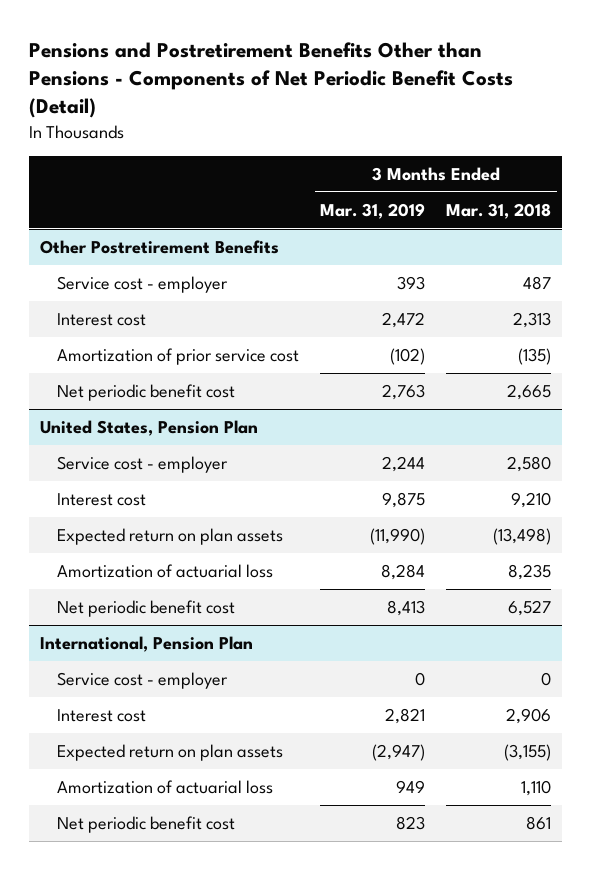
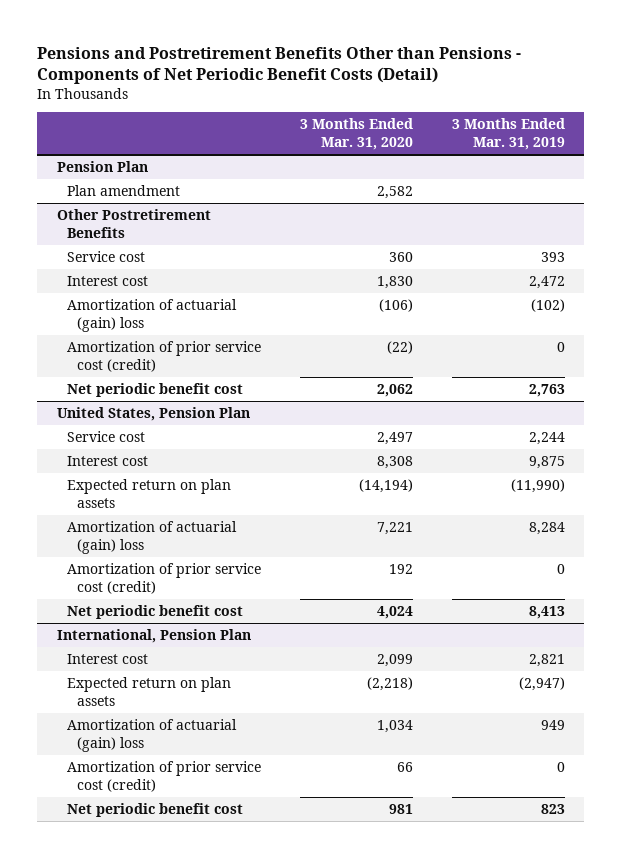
[446,202,552,219] Mar. 31, 2018 -> none
none -> [299,118,413,151] 3 Months Ended Mar. 31, 2020
none -> [56,161,148,173] Pension Plan
none -> [66,185,180,197] Plan amendment
[56,276,228,294] Service cost - employer -> [66,251,145,263] Service cost
none -> [66,299,237,332] Amortization of actuarial (gain) loss
[56,348,299,366] Amortization of prior service cost -> [66,341,261,372] Amortization of prior service cost (credit)
[389,348,425,366] (102) -> [556,342,565,353] 0
[56,456,228,474] Service cost - employer -> [66,431,145,443] Service cost
[56,564,273,579] Amortization of actuarial loss -> [66,521,237,554] Amortization of actuarial (gain) loss
none -> [66,563,261,594] Amortization of prior service cost (credit)
[56,672,228,690] Service cost - employer -> none
[56,780,273,795] Amortization of actuarial loss -> [66,719,237,752] Amortization of actuarial (gain) loss
none -> [66,761,261,792] Amortization of prior service cost (credit)

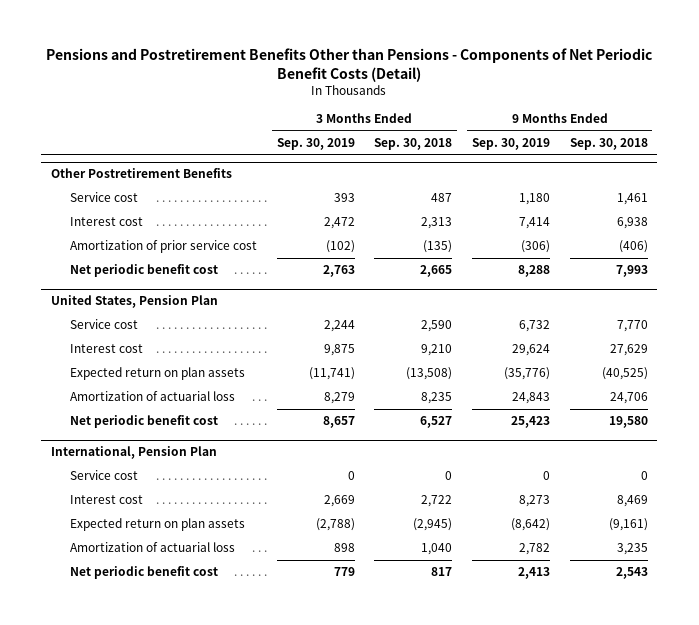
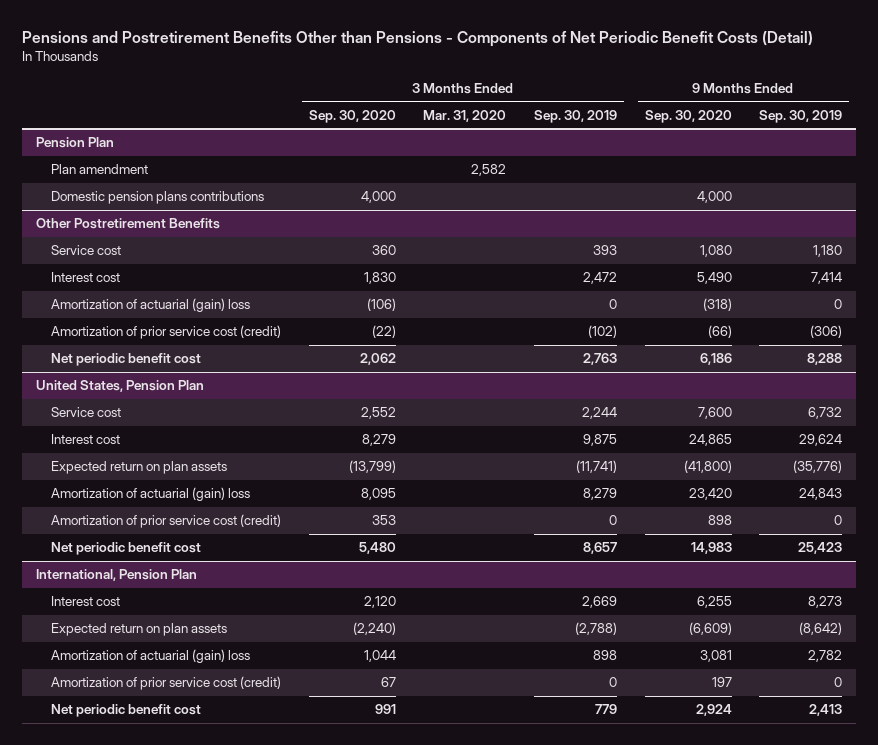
[374,137,453,150] Sep. 30, 2018 -> none
[569,137,648,150] Sep. 30, 2018 -> none
none -> [308,109,396,123] Sep. 30, 2020
none -> [423,109,507,122] Mar. 31, 2020
none -> [644,109,732,123] Sep. 30, 2020
none -> [35,137,114,149] Pension Plan
none -> [50,164,148,175] Plan amendment
none -> [50,191,264,205] Domestic pension plans contributions
none -> [50,298,250,313] Amortization of actuarial (gain) loss
[69,240,257,254] Amortization of prior service cost -> [50,325,281,340] Amortization of prior service cost (credit)
[69,391,235,402] Amortization of actuarial loss -> [50,487,250,502] Amortization of actuarial (gain) loss
none -> [50,514,281,529] Amortization of prior service cost (credit)
[69,470,138,481] Service cost -> none
[69,542,235,553] Amortization of actuarial loss -> [50,649,250,664] Amortization of actuarial (gain) loss
none -> [50,676,281,691] Amortization of prior service cost (credit)

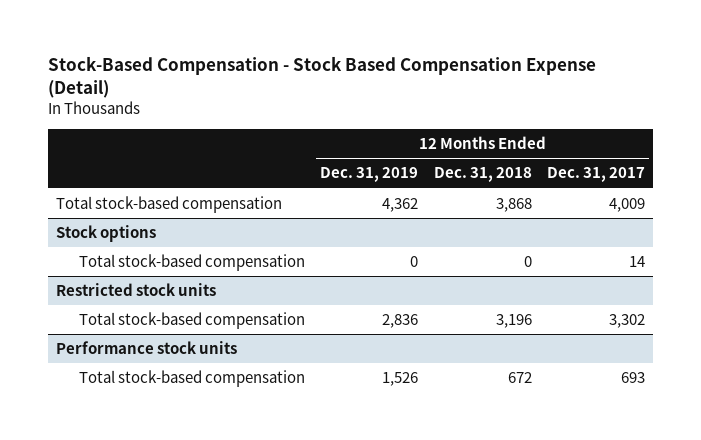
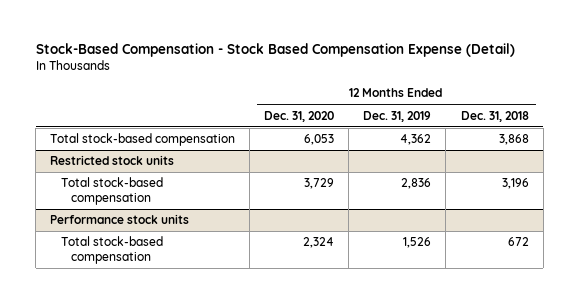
[547,167,646,183] Dec. 31, 2017 -> none
none -> [264,110,335,122] Dec. 31, 2020
[55,225,156,243] Stock options -> none
[78,254,305,272] Total stock-based compensation -> none

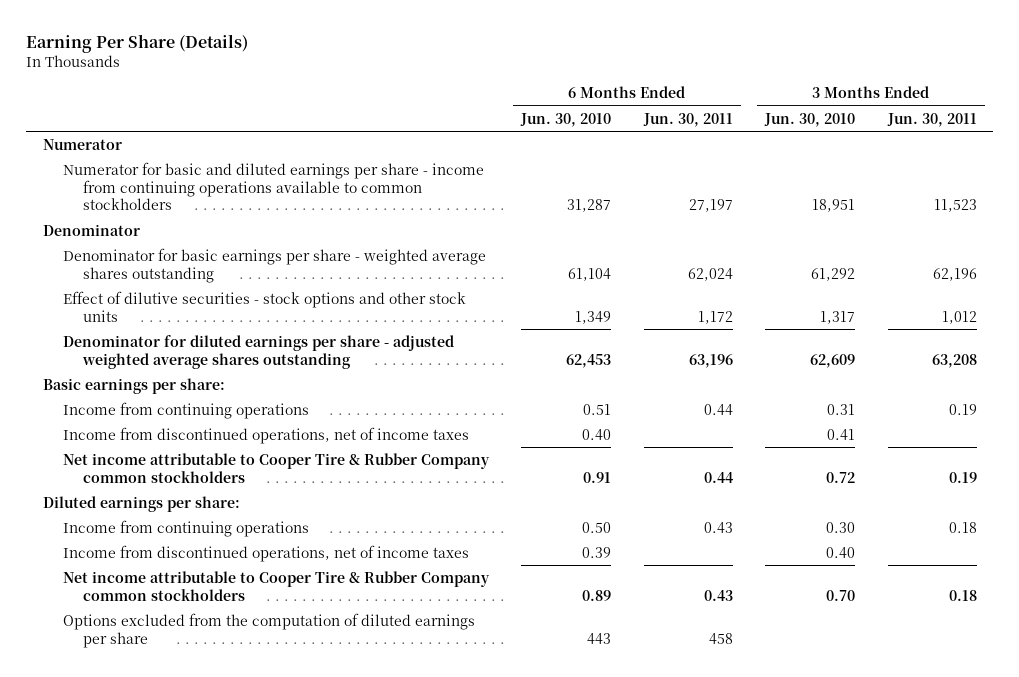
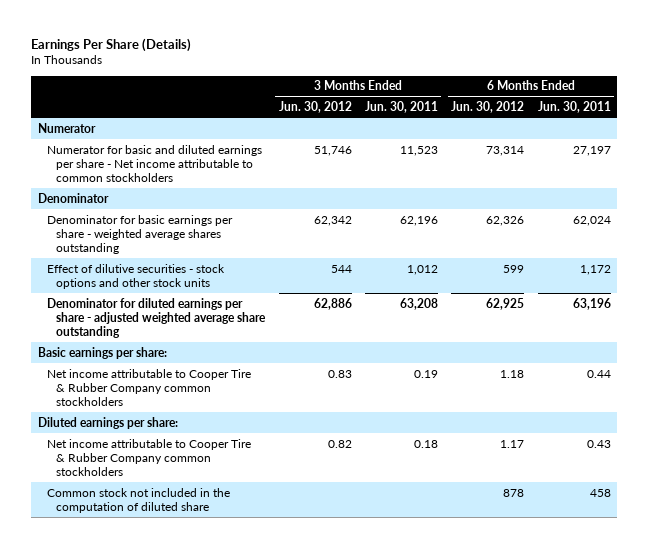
[26,33,249,53] Earning Per Share (Details) -> [30,37,191,52] Earnings Per Share (Details)
[520,112,612,127] Jun. 30, 2010 -> none
[764,112,856,127] Jun. 30, 2010 -> none
none -> [278,101,352,114] Jun. 30, 2012
none -> [451,101,525,114] Jun. 30, 2012
[62,161,484,211] Numerator for basic and diluted earnings per share - income from continuing operations available to common stockholders -> [46,144,262,183] Numerator for basic and diluted earnings per share - Net income attributable to common stockholders
[62,334,454,369] Denominator for diluted earnings per share - adjusted weighted average shares outstanding -> [46,297,267,339] Denominator for diluted earnings per share - adjusted weighted average share outstanding
[62,401,309,419] Income from continuing operations -> none
[62,426,469,444] Income from discontinued operations, net of income taxes -> none
[62,519,309,537] Income from continuing operations -> none
[62,544,469,562] Income from discontinued operations, net of income taxes -> none
[62,612,475,648] Options excluded from the computation of diluted earnings per share -> [46,487,230,513] Common stock not included in the computation of diluted share

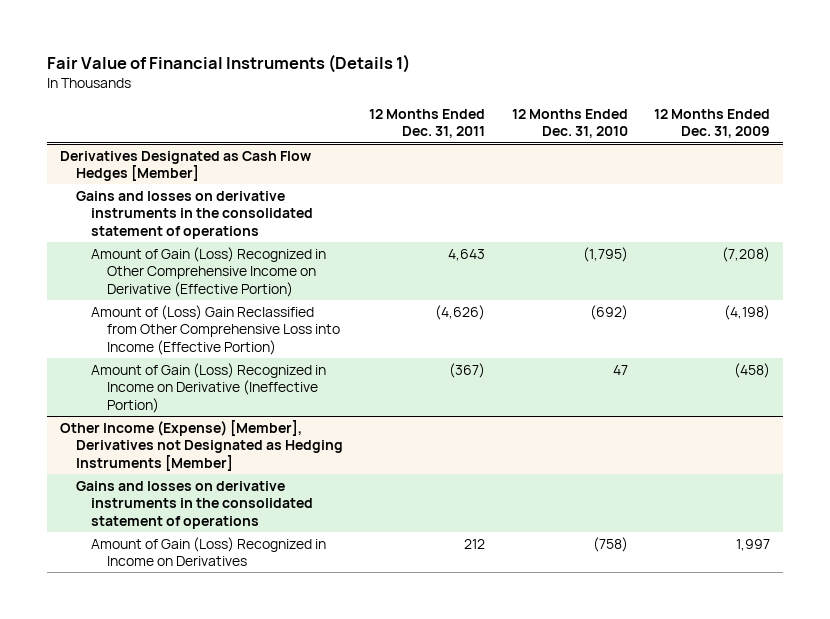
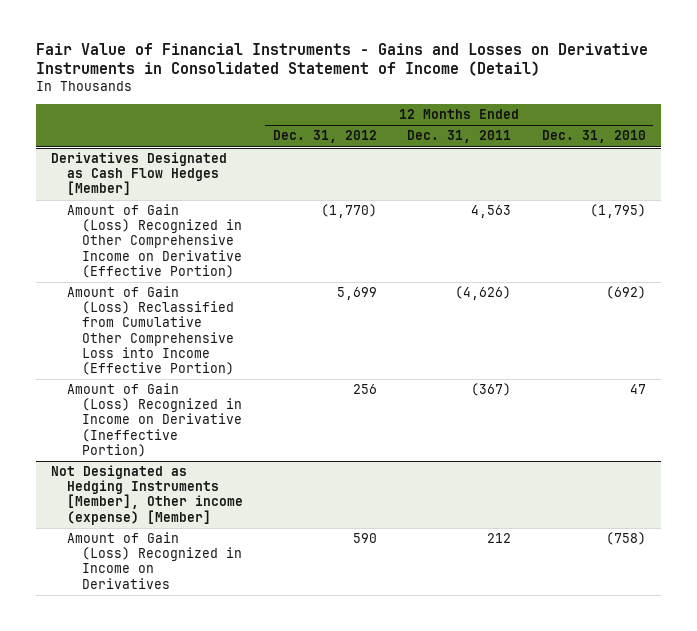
[47,54,411,74] Fair Value of Financial Instruments (Details 1) -> [35,43,648,77] Fair Value of Financial Instruments - Gains and Losses on Derivative Instruments in Consolidated Statement of Income (Detail)
[653,109,770,139] 12 Months Ended Dec. 31, 2009 -> none
none -> [272,130,377,144] Dec. 31, 2012
[75,190,314,239] Gains and losses on derivative instruments in the consolidated statement of operations -> none
[448,248,486,261] 4,643 -> [471,205,512,219] 4,563
[91,304,340,355] Amount of (Loss) Gain Reclassified from Other Comprehensive Loss into Income (Effective Portion) -> [66,286,235,375] Amount of Gain (Loss) Reclassified from Cumulative Other Comprehensive Loss into Income (Effective Portion)
[75,480,314,529] Gains and losses on derivative instruments in the consolidated statement of operations -> none
[60,419,343,471] Other Income (Expense) [Member], Derivatives not Designated as Hedging Instruments [Member] -> [51,465,243,525] Not Designated as Hedging Instruments [Member], Other income (expense) [Member]

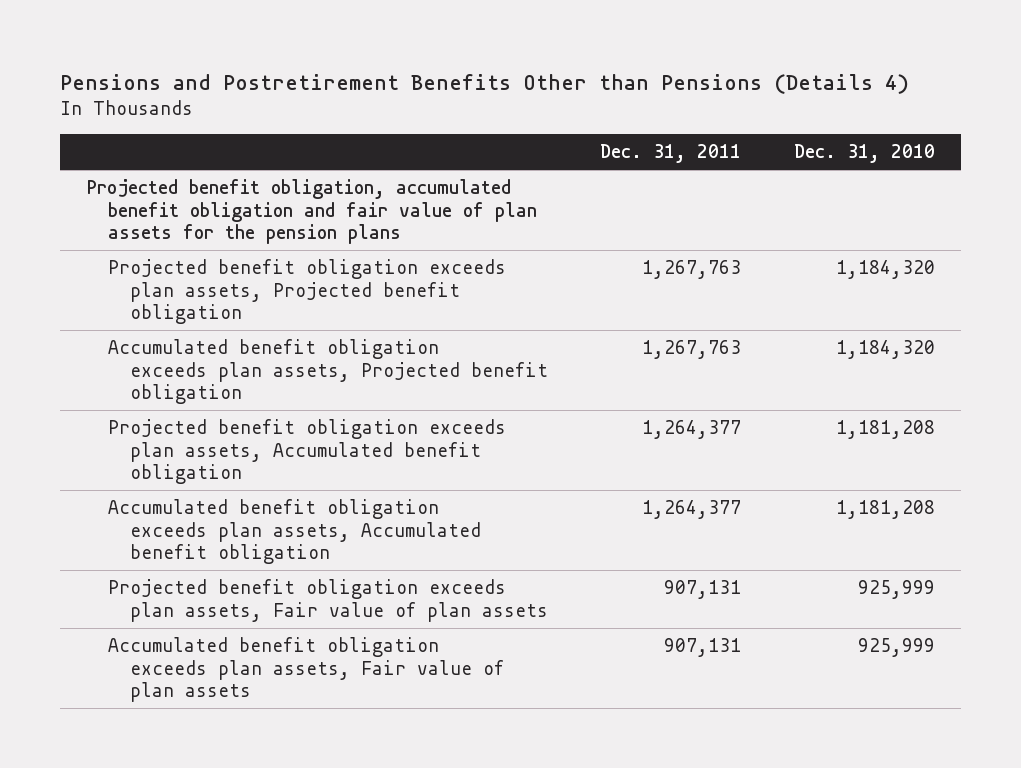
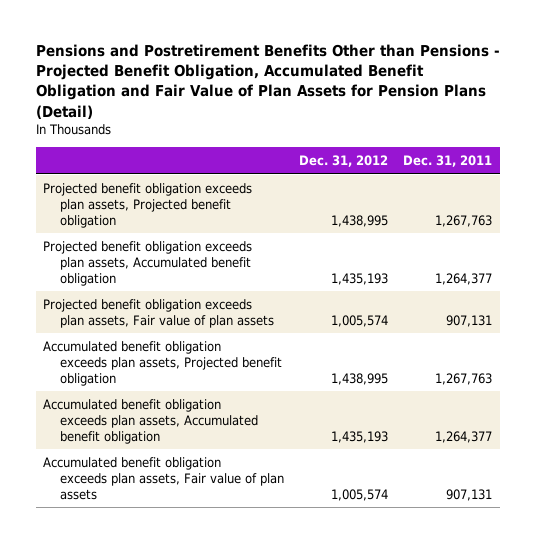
[60,73,910,94] Pensions and Postretirement Benefits Other than Pensions (Details 4) -> [35,43,500,119] Pensions and Postretirement Benefits Other than Pensions - Projected Benefit Obligation, Accumulated Benefit Obligation and Fair Value of Plan Assets for Pension Plans (Detail)
[793,144,935,164] Dec. 31, 2010 -> none
none -> [299,155,389,168] Dec. 31, 2012
[86,179,538,245] Projected benefit obligation, accumulated benefit obligation and fair value of plan assets for the pension plans -> none
[108,339,548,405] Accumulated benefit obligation exceeds plan assets, Projected benefit obligation -> [43,340,283,386] Accumulated benefit obligation exceeds plan assets, Projected benefit obligation
[108,499,481,565] Accumulated benefit obligation exceeds plan assets, Accumulated benefit obligation -> [43,398,259,444] Accumulated benefit obligation exceeds plan assets, Accumulated benefit obligation

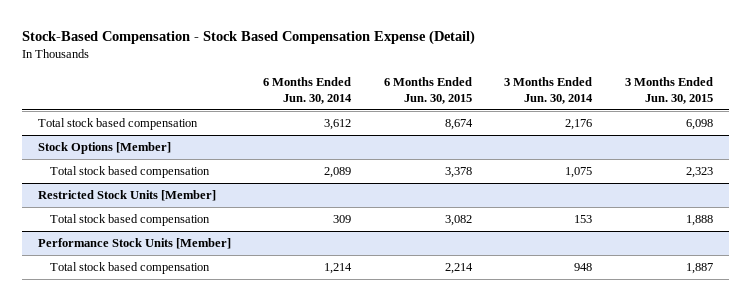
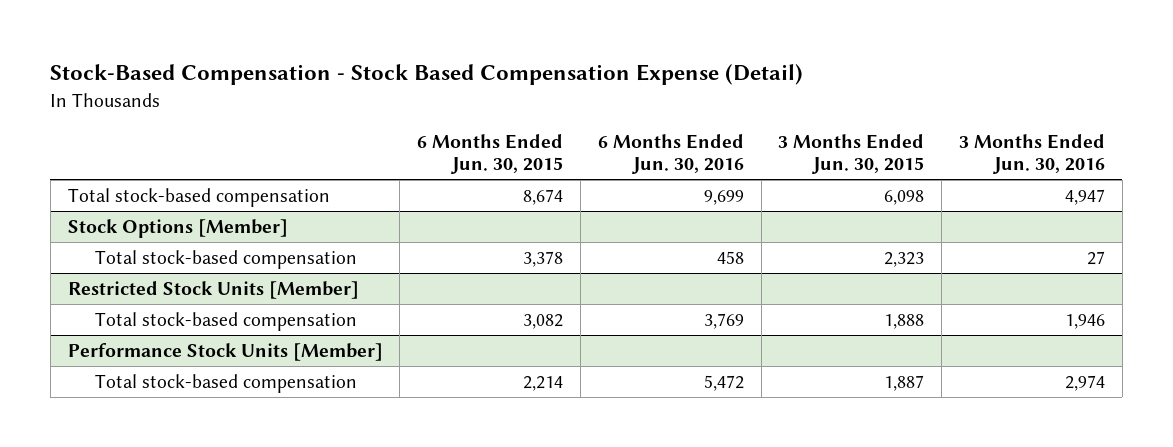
[263,77,353,104] 6 Months Ended Jun. 30, 2014 -> none
[504,77,594,104] 3 Months Ended Jun. 30, 2014 -> none
none -> [597,133,744,175] 6 Months Ended Jun. 30, 2016
none -> [959,133,1106,175] 3 Months Ended Jun. 30, 2016
[37,118,198,131] Total stock based compensation -> [67,187,330,207] Total stock-based compensation
[49,166,210,179] Total stock based compensation -> [95,249,358,269] Total stock-based compensation
[49,214,210,227] Total stock based compensation -> [95,311,358,331] Total stock-based compensation
[49,262,210,275] Total stock based compensation -> [95,373,358,393] Total stock-based compensation

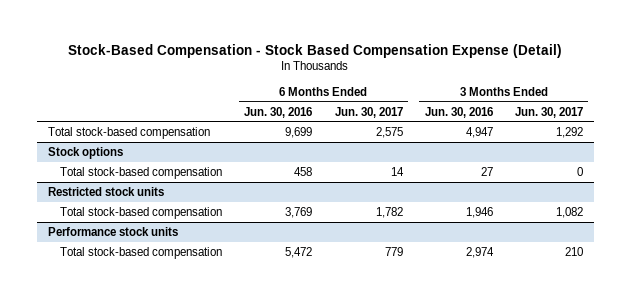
[417,133,564,175] 6 Months Ended Jun. 30, 2015 -> none
[778,133,925,175] 3 Months Ended Jun. 30, 2015 -> none
none -> [334,106,403,118] Jun. 30, 2017
none -> [514,106,583,118] Jun. 30, 2017
[67,218,288,238] Stock Options [Member] -> [47,146,123,159] Stock options
[67,280,359,299] Restricted Stock Units [Member] -> [47,186,164,196] Restricted stock units
[67,342,383,361] Performance Stock Units [Member] -> [47,226,178,236] Performance stock units

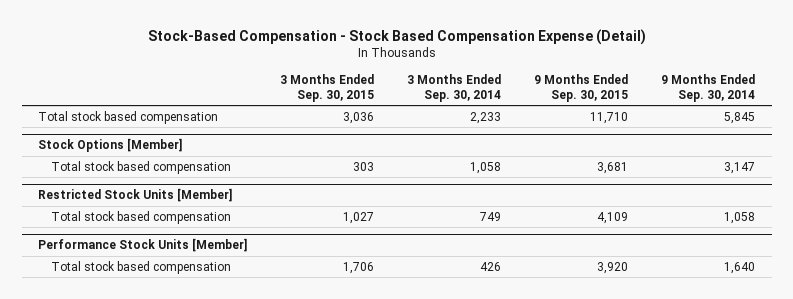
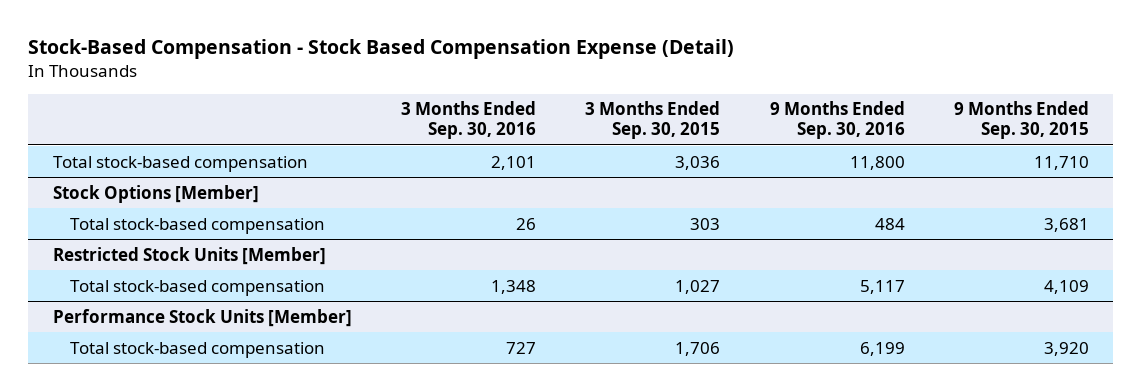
[407,74,502,103] 3 Months Ended Sep. 30, 2014 -> none
[661,74,756,103] 9 Months Ended Sep. 30, 2014 -> none
none -> [401,101,537,140] 3 Months Ended Sep. 30, 2016
none -> [769,101,905,140] 9 Months Ended Sep. 30, 2016
[38,110,219,124] Total stock based compensation -> [52,155,308,172] Total stock-based compensation
[51,160,232,174] Total stock based compensation -> [69,217,325,234] Total stock-based compensation
[51,210,232,224] Total stock based compensation -> [69,279,325,296] Total stock-based compensation
[51,260,232,274] Total stock based compensation -> [69,341,325,358] Total stock-based compensation

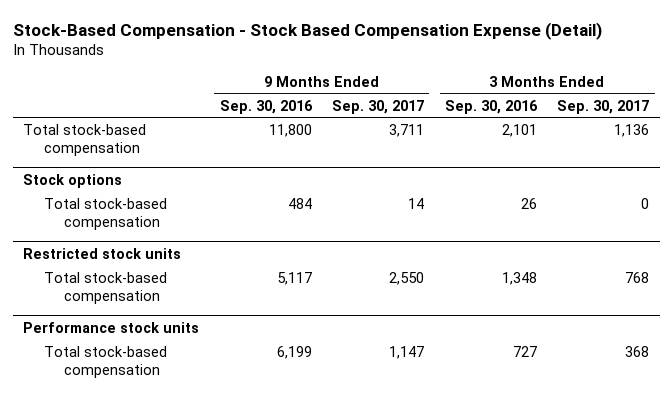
[585,101,721,140] 3 Months Ended Sep. 30, 2015 -> none
[953,101,1089,140] 9 Months Ended Sep. 30, 2015 -> none
none -> [332,99,425,114] Sep. 30, 2017
none -> [557,99,650,114] Sep. 30, 2017
[52,184,259,203] Stock Options [Member] -> [23,173,123,188] Stock options
[52,246,326,265] Restricted Stock Units [Member] -> [23,247,182,259] Restricted stock units
[52,308,352,327] Performance Stock Units [Member] -> [23,321,200,333] Performance stock units

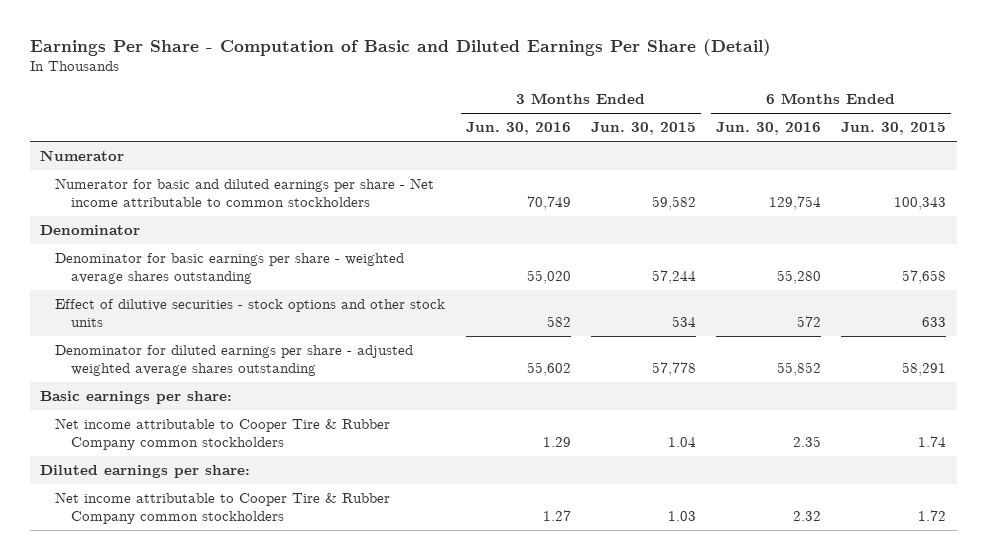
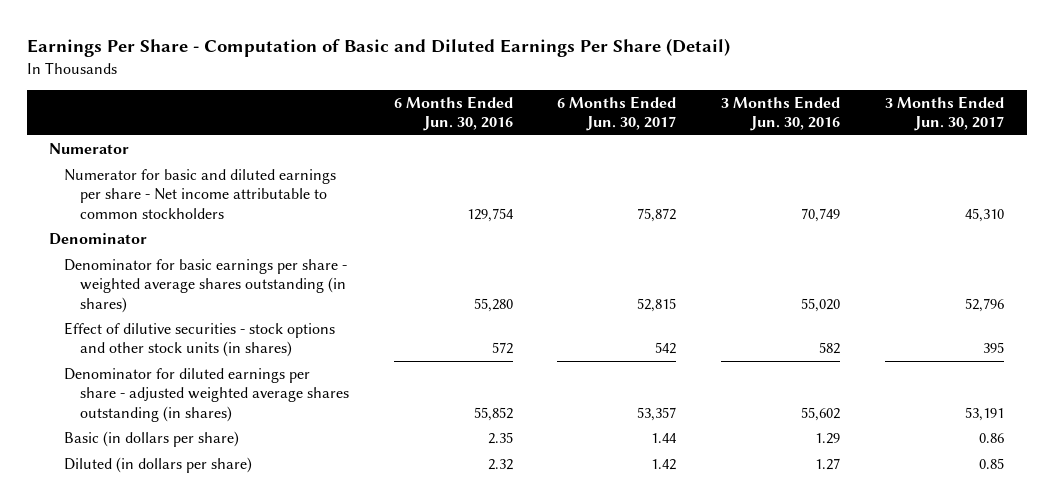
[590,122,696,136] Jun. 30, 2015 -> none
[841,122,947,136] Jun. 30, 2015 -> none
none -> [557,95,677,132] 6 Months Ended Jun. 30, 2017
none -> [885,95,1005,132] 3 Months Ended Jun. 30, 2017
[39,390,232,404] Basic earnings per share: -> none
[39,464,250,478] Diluted earnings per share: -> none
[55,252,405,284] Denominator for basic earnings per share - weighted average shares outstanding -> [64,259,348,313] Denominator for basic earnings per share - weighted average shares outstanding (in shares)
[55,298,446,327] Effect of dilutive securities - stock options and other stock units -> [64,322,336,358] Effect of dilutive securities - stock options and other stock units (in shares)
[55,344,414,376] Denominator for diluted earnings per share - adjusted weighted average shares outstanding -> [64,368,349,422] Denominator for diluted earnings per share - adjusted weighted average shares outstanding (in shares)
[55,417,391,450] Net income attributable to Cooper Tire & Rubber Company common stockholders -> [64,431,240,448] Basic (in dollars per share)
[55,491,391,524] Net income attributable to Cooper Tire & Rubber Company common stockholders -> [64,457,253,474] Diluted (in dollars per share)

